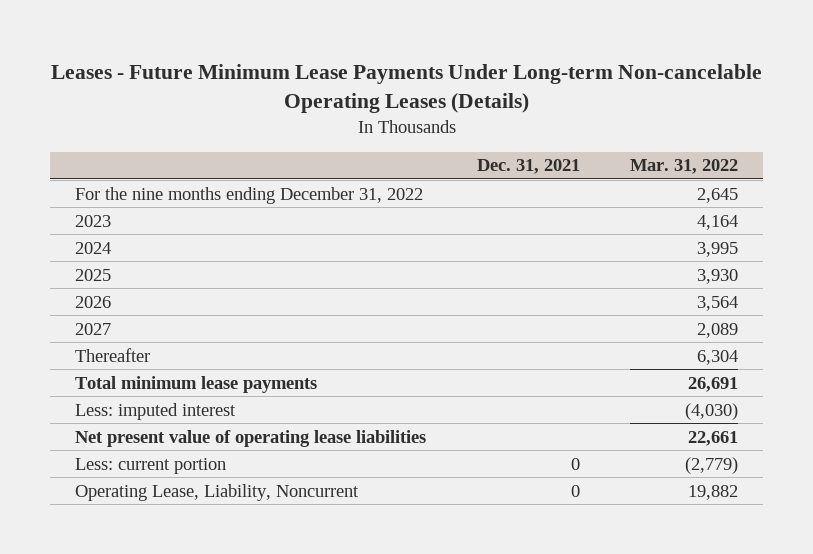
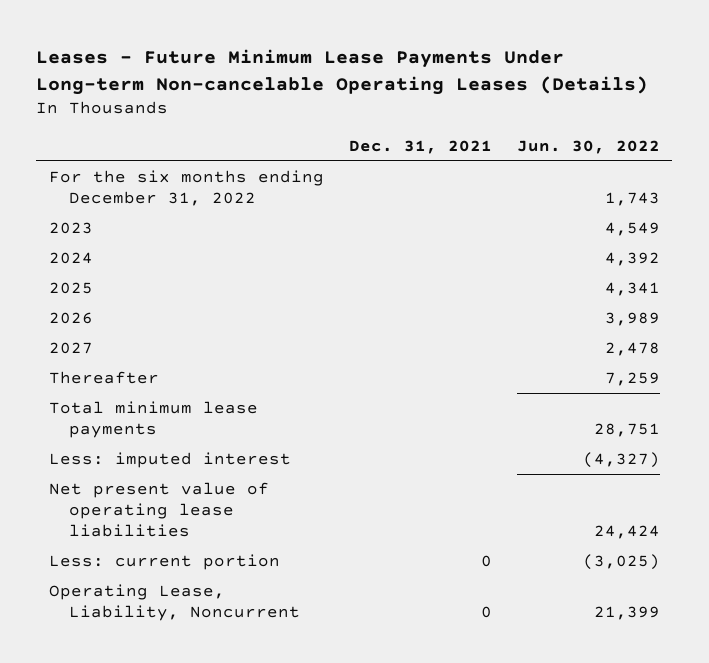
[630,159,739,175] Mar. 31, 2022 -> none
none -> [516,139,660,154] Jun. 30, 2022
[75,186,424,204] For the nine months ending December 31, 2022 -> [48,170,324,207] For the six months ending December 31, 2022

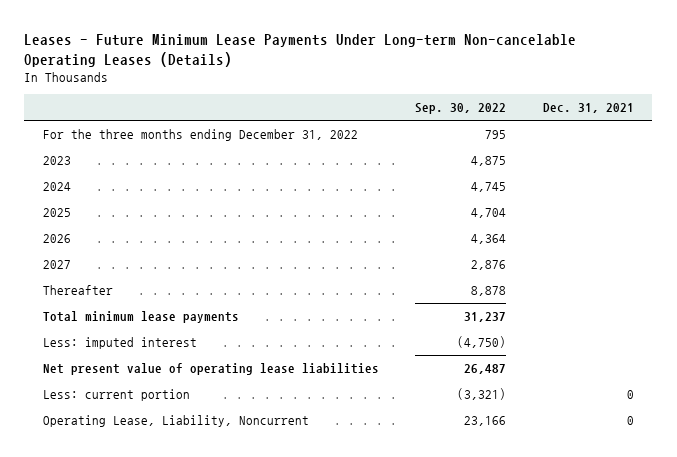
[516,139,660,154] Jun. 30, 2022 -> none
none -> [415,103,507,115] Sep. 30, 2022
[48,170,324,207] For the six months ending December 31, 2022 -> [42,129,358,142] For the three months ending December 31, 2022

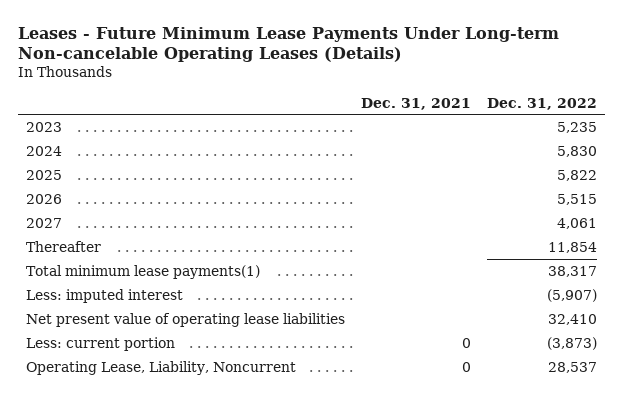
[415,103,507,115] Sep. 30, 2022 -> none
none -> [486,97,597,110] Dec. 31, 2022
[42,129,358,142] For the three months ending December 31, 2022 -> none
[42,311,239,324] Total minimum lease payments -> [25,264,260,279] Total minimum lease payments(1)

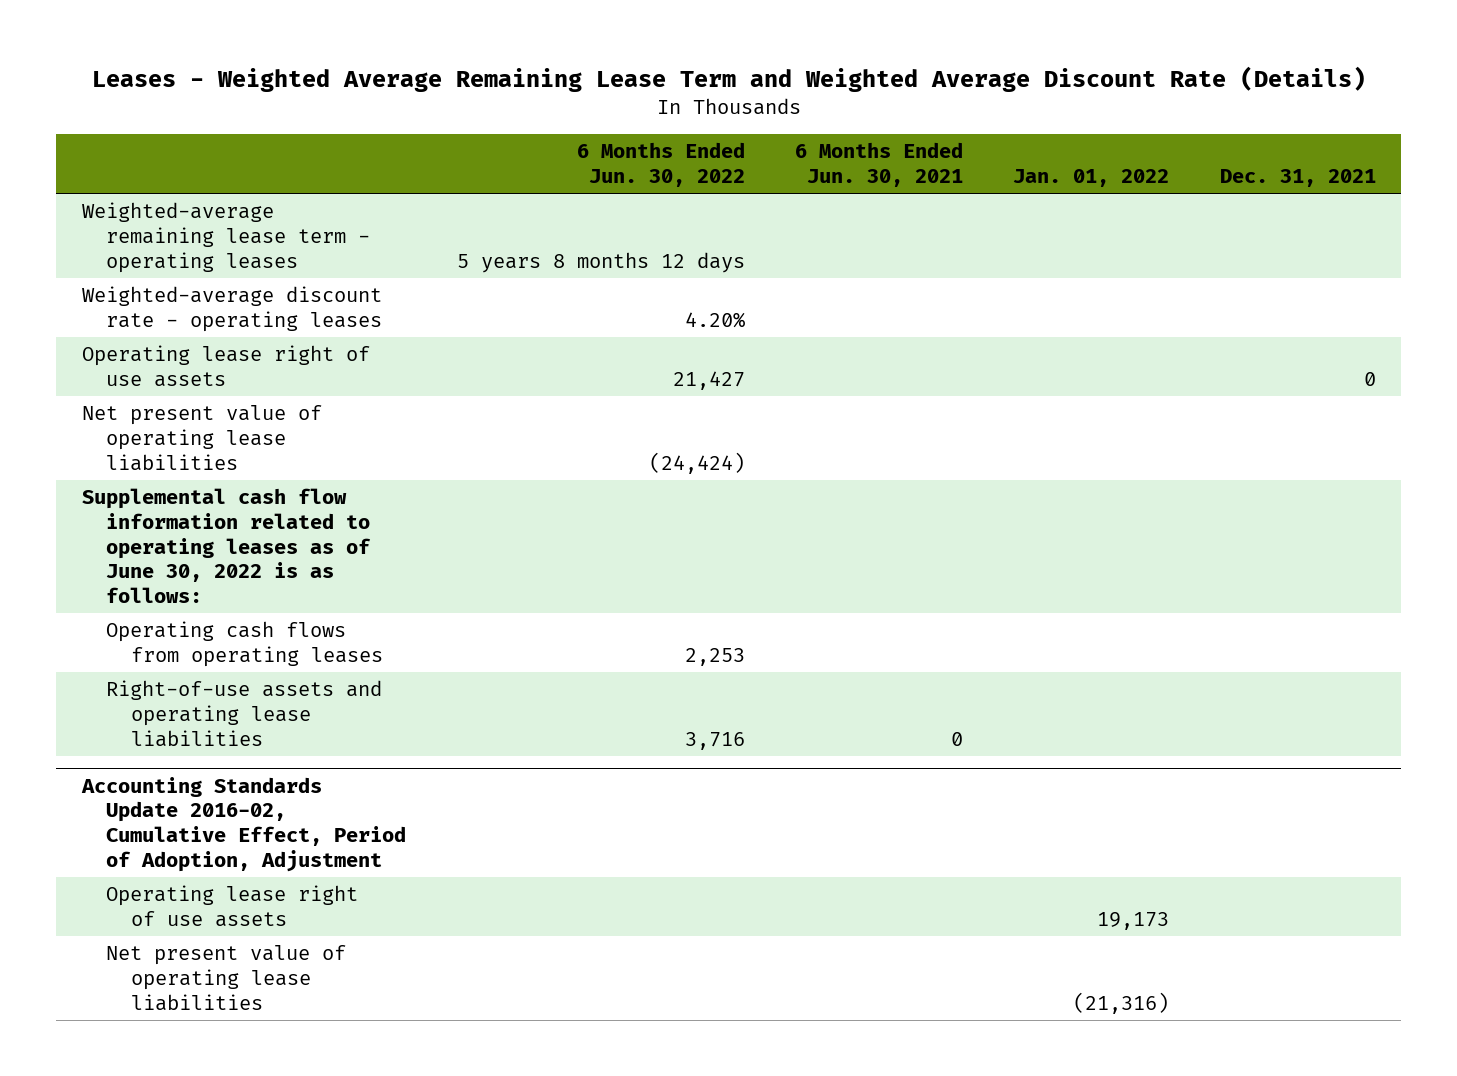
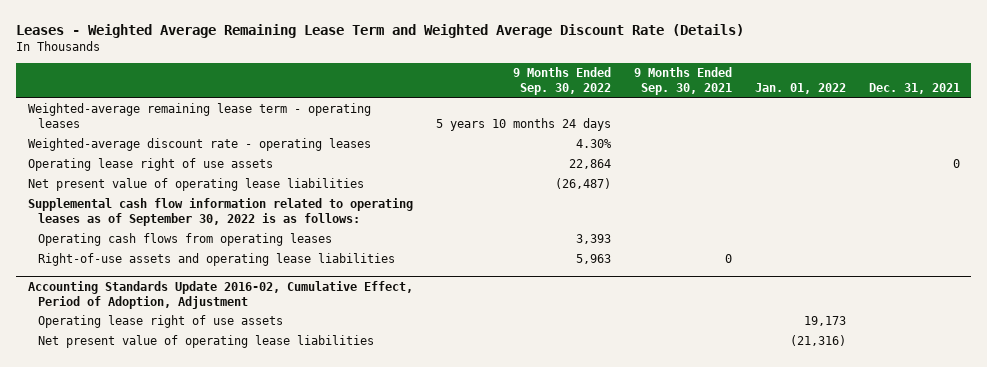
[576,142,745,188] 6 Months Ended Jun. 30, 2022 -> none
[795,142,964,188] 6 Months Ended Jun. 30, 2021 -> none
none -> [512,67,611,96] 9 Months Ended Sep. 30, 2022
none -> [633,67,732,96] 9 Months Ended Sep. 30, 2021
[81,488,372,604] Supplemental cash flow information related to operating leases as of June 30, 2022 is as follows: -> [27,198,413,227] Supplemental cash flow information related to operating leases as of September 30, 2022 is as follows:

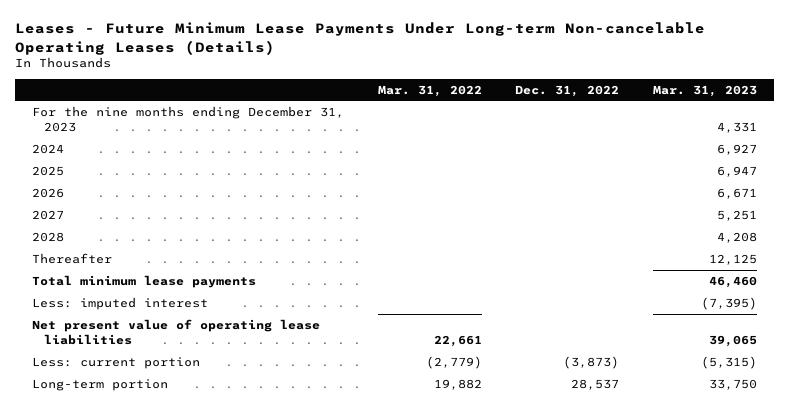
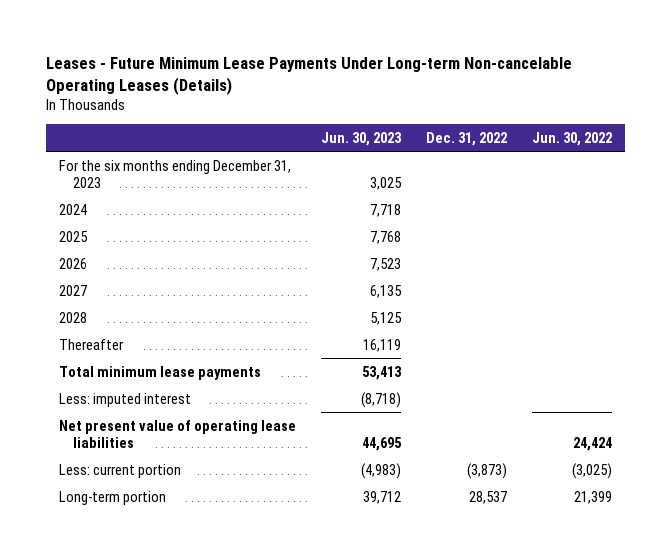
[377,84,482,97] Mar. 31, 2022 -> none
[652,84,757,97] Mar. 31, 2023 -> none
none -> [320,131,402,146] Jun. 30, 2023
none -> [531,131,612,146] Jun. 30, 2022
[32,105,345,132] For the nine months ending December 31, 2023 -> [58,159,291,188] For the six months ending December 31, 2023

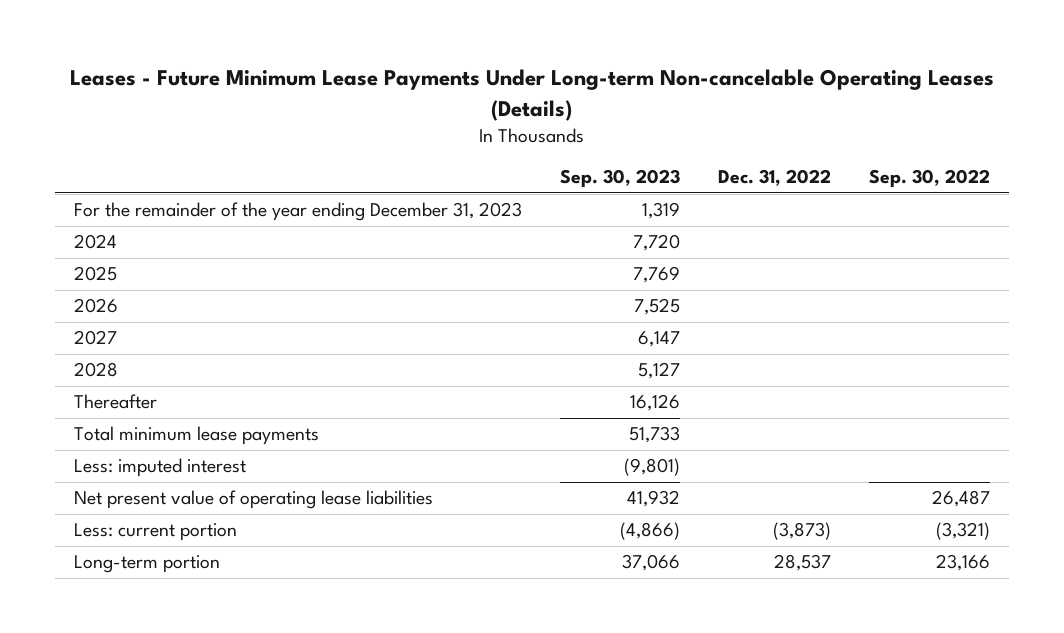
[320,131,402,146] Jun. 30, 2023 -> none
[531,131,612,146] Jun. 30, 2022 -> none
none -> [560,169,681,189] Sep. 30, 2023
none -> [868,169,990,189] Sep. 30, 2022
[58,159,291,188] For the six months ending December 31, 2023 -> [74,202,523,222] For the remainder of the year ending December 31, 2023

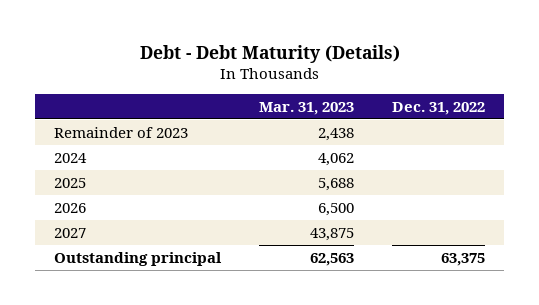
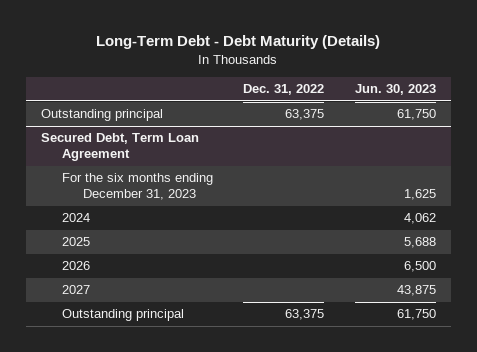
[139,44,400,63] Debt - Debt Maturity (Details) -> [96,35,381,50] Long-Term Debt - Debt Maturity (Details)
[259,101,355,115] Mar. 31, 2023 -> none
none -> [354,84,436,96] Jun. 30, 2023
[54,126,189,138] Remainder of 2023 -> none
[54,152,88,163] 2024 -> none
[54,177,87,188] 2025 -> none
[54,202,87,213] 2026 -> none
[54,227,87,238] 2027 -> none
none -> [41,133,200,162] Secured Debt, Term Loan Agreement
none -> [61,173,213,201] For the six months ending December 31, 2023
none -> [61,213,90,223] 2024
none -> [61,237,90,247] 2025
none -> [61,261,90,271] 2026
none -> [61,285,90,295] 2027
none -> [61,309,184,322] Outstanding principal

